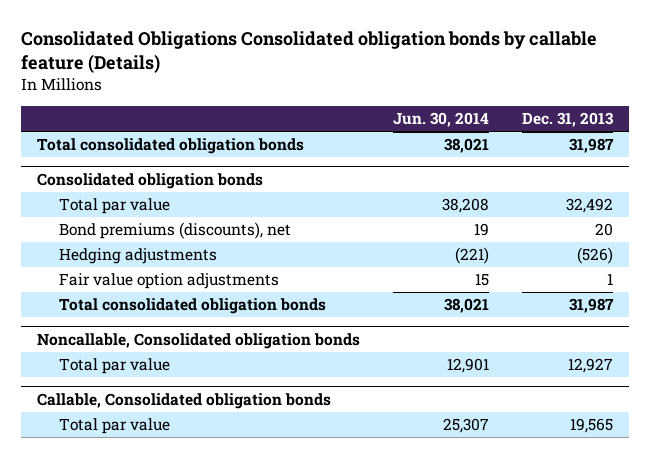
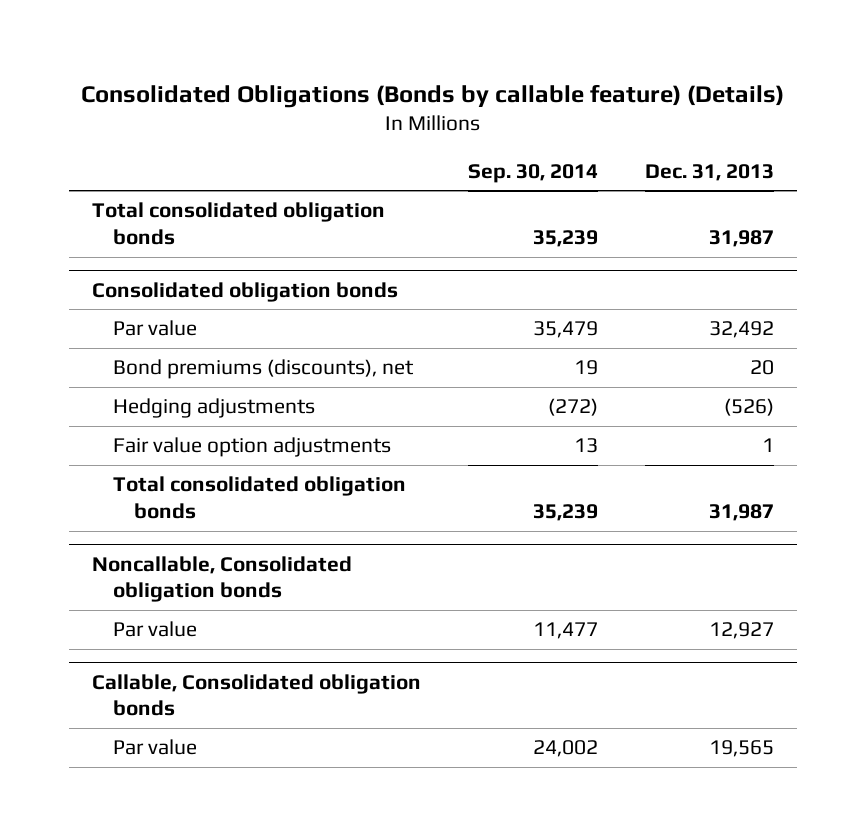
[21,31,598,74] Consolidated Obligations Consolidated obligation bonds by callable feature (Details) -> [81,83,785,108] Consolidated Obligations (Bonds by callable feature) (Details)
[393,112,490,128] Jun. 30, 2014 -> none
none -> [468,163,599,183] Sep. 30, 2014
[58,198,170,215] Total par value -> [112,320,197,337] Par value
[58,358,170,375] Total par value -> [112,621,197,638] Par value
[58,418,170,435] Total par value -> [112,739,197,756] Par value

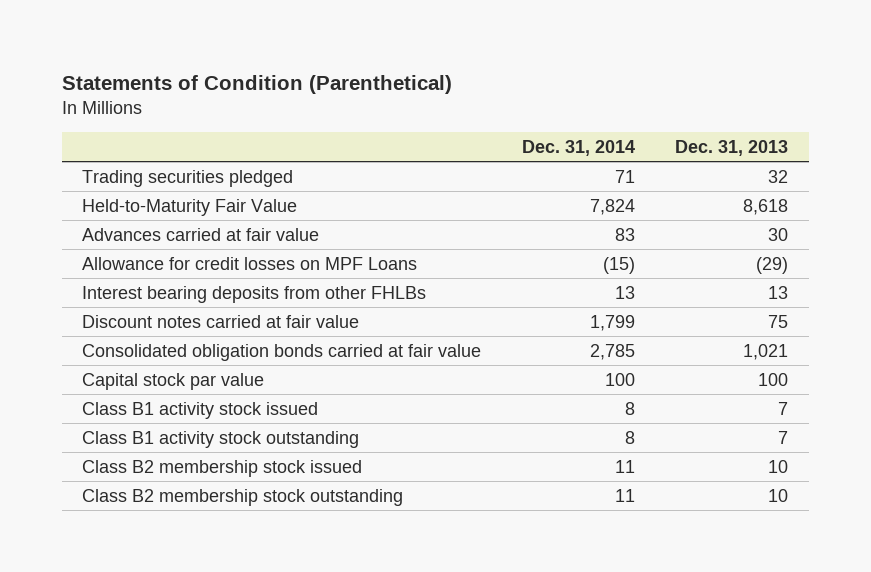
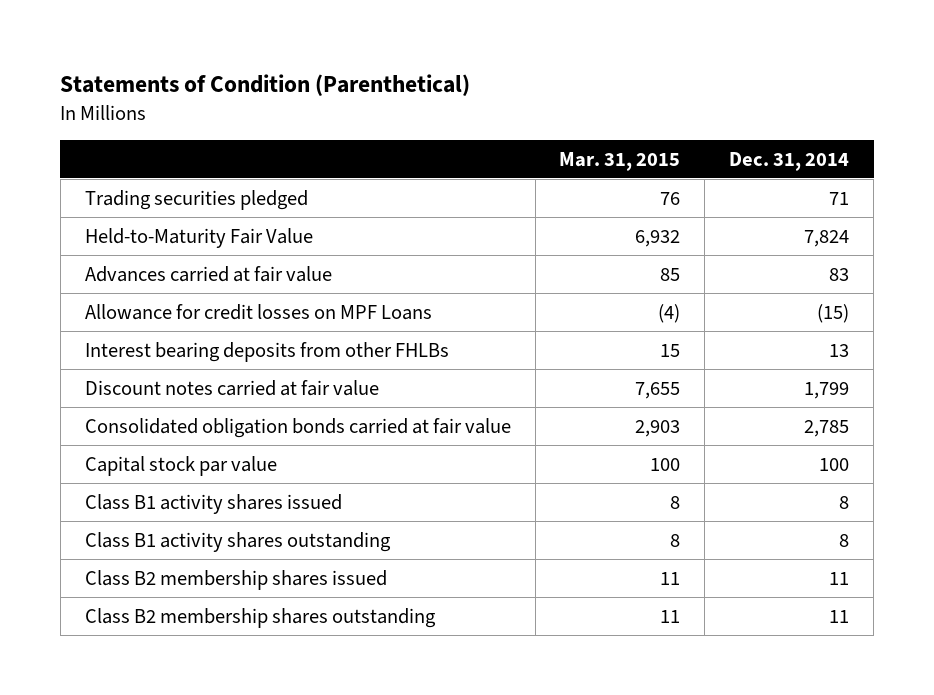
[675,139,789,156] Dec. 31, 2013 -> none
none -> [559,151,681,171] Mar. 31, 2015
[82,401,319,419] Class B1 activity stock issued -> [84,493,342,514] Class B1 activity shares issued
[82,430,360,448] Class B1 activity stock outstanding -> [84,531,391,552] Class B1 activity shares outstanding
[82,459,363,477] Class B2 membership stock issued -> [84,569,387,590] Class B2 membership shares issued
[82,488,404,506] Class B2 membership stock outstanding -> [84,607,436,628] Class B2 membership shares outstanding

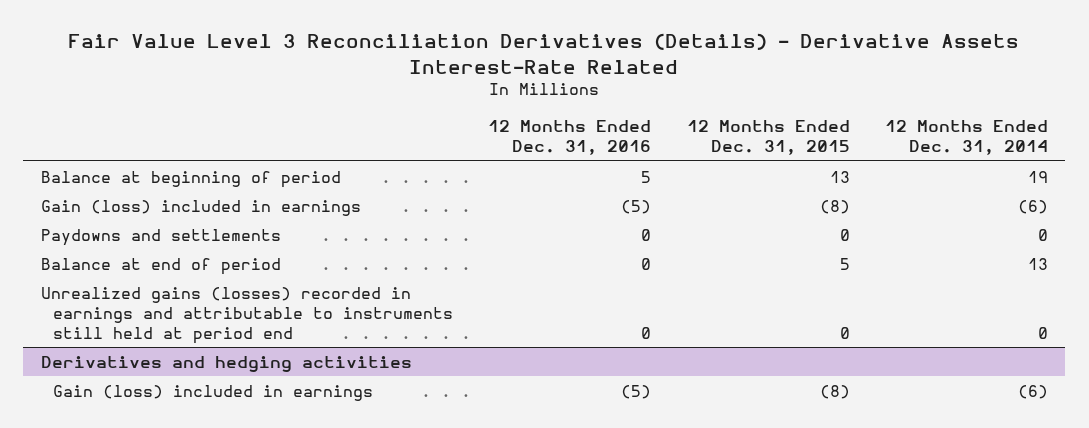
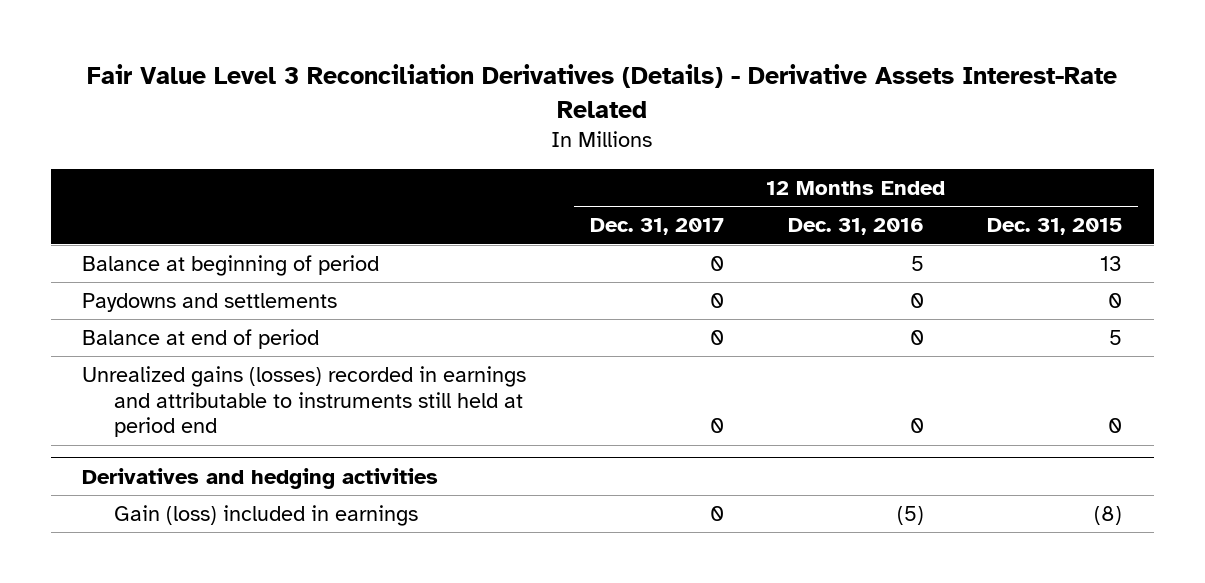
[884,120,1048,156] 12 Months Ended Dec. 31, 2014 -> none
none -> [590,218,725,236] Dec. 31, 2017
[40,199,361,216] Gain (loss) included in earnings -> none

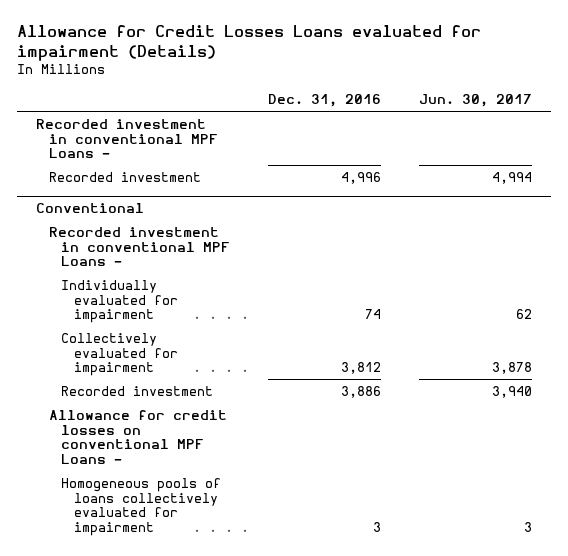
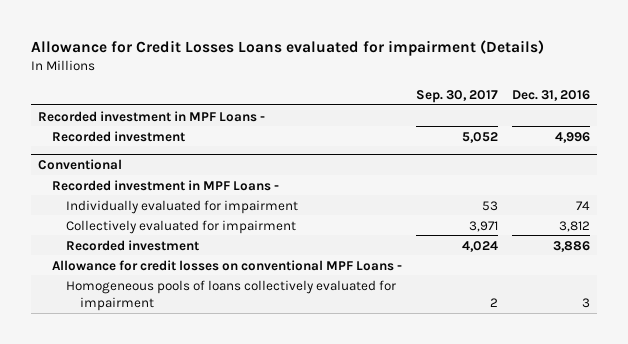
[418,94,532,108] Jun. 30, 2017 -> none
none -> [415,89,498,103] Sep. 30, 2017
[36,118,218,159] Recorded investment in conventional MPF Loans - -> [37,110,265,122] Recorded investment in MPF Loans -
[48,226,231,267] Recorded investment in conventional MPF Loans - -> [51,179,279,191] Recorded investment in MPF Loans -

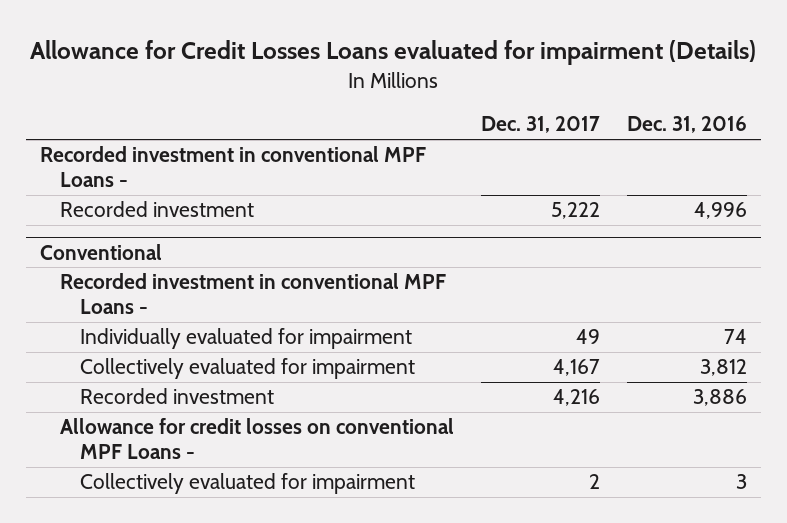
[415,89,498,103] Sep. 30, 2017 -> none
none -> [481,116,601,134] Dec. 31, 2017
[37,110,265,122] Recorded investment in MPF Loans - -> [39,146,426,188] Recorded investment in conventional MPF Loans -
[51,179,279,191] Recorded investment in MPF Loans - -> [59,273,446,315] Recorded investment in conventional MPF Loans -
[65,279,396,311] Homogeneous pools of loans collectively evaluated for impairment -> [79,473,415,495] Collectively evaluated for impairment

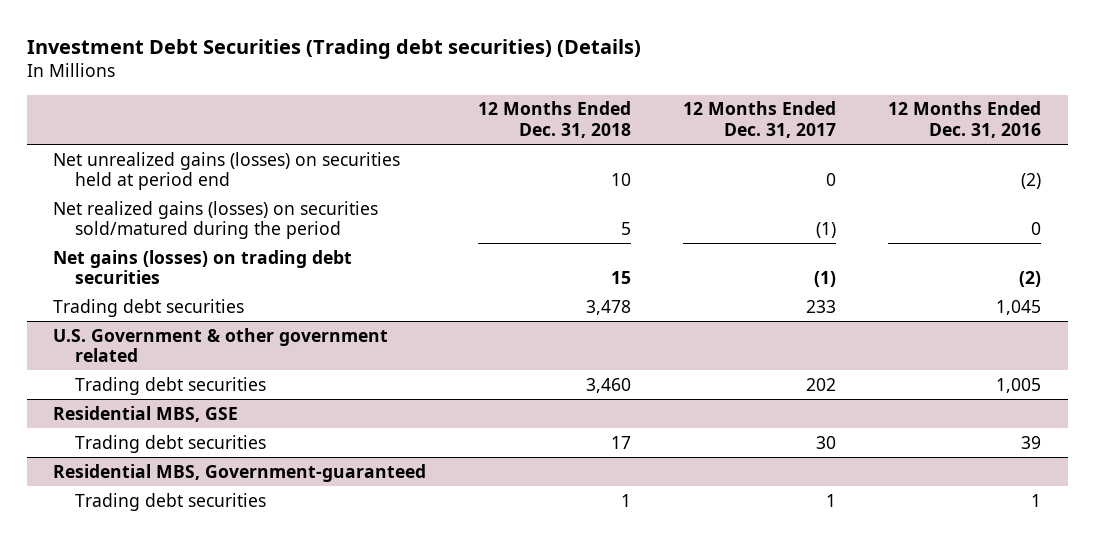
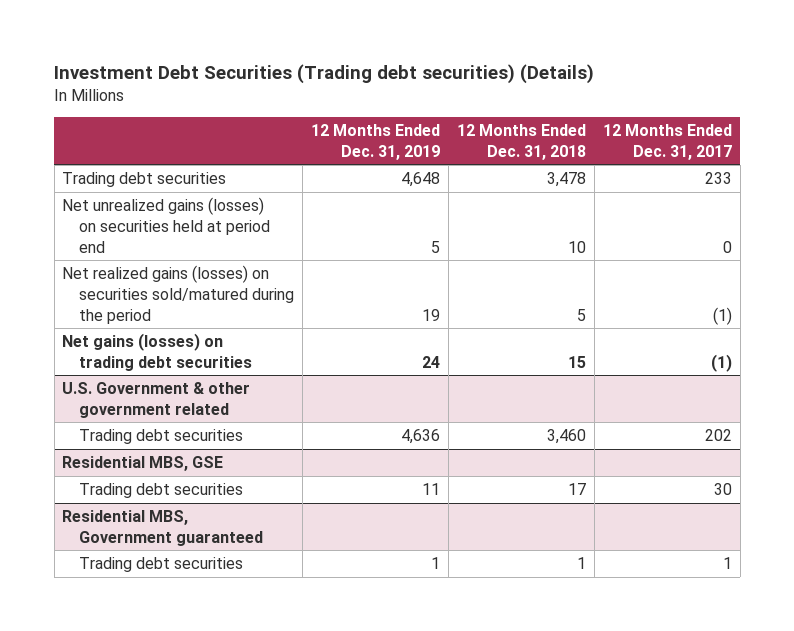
[888,101,1042,139] 12 Months Ended Dec. 31, 2016 -> none
none -> [311,123,441,160] 12 Months Ended Dec. 31, 2019
[52,298,244,317] Trading debt securities -> [62,172,227,188] Trading debt securities
[52,463,426,482] Residential MBS, Government-guaranteed -> [62,510,264,546] Residential MBS, Government guaranteed

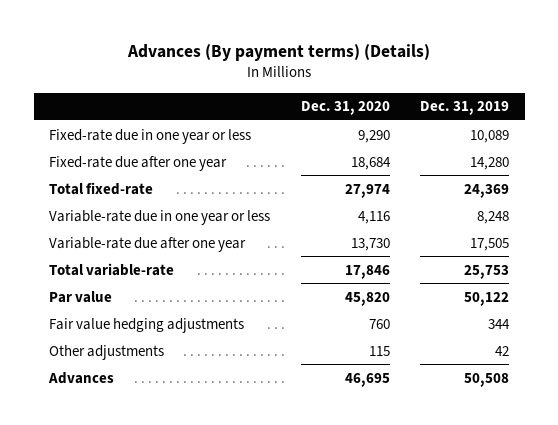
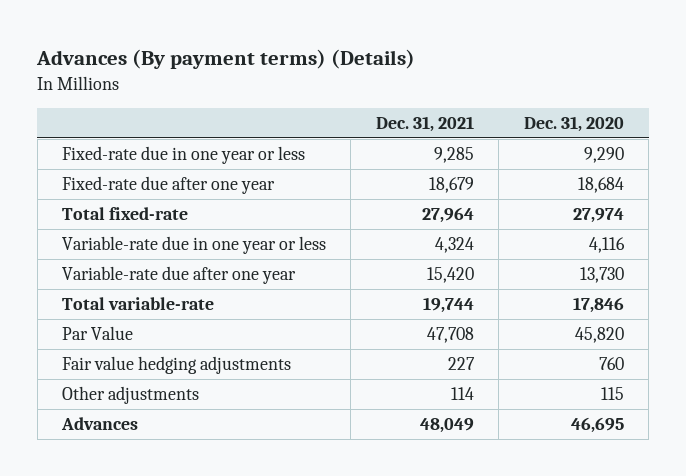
[420,101,510,116] Dec. 31, 2019 -> none
none -> [375,115,474,132] Dec. 31, 2021
[48,290,112,303] Par value -> [61,326,133,341] Par Value

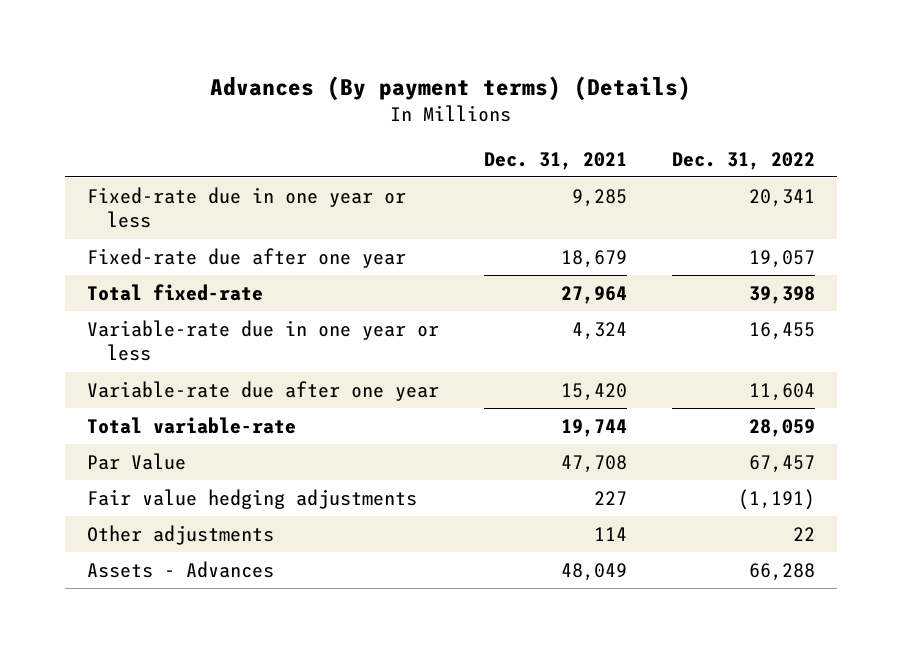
[523,115,624,132] Dec. 31, 2020 -> none
none -> [671,151,815,170] Dec. 31, 2022
[60,417,138,431] Advances -> [87,560,275,578] Assets - Advances

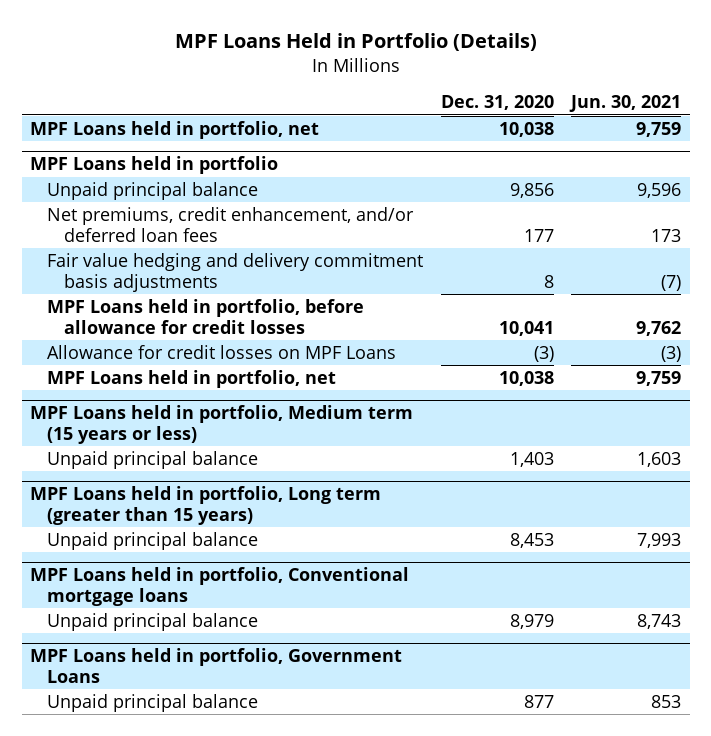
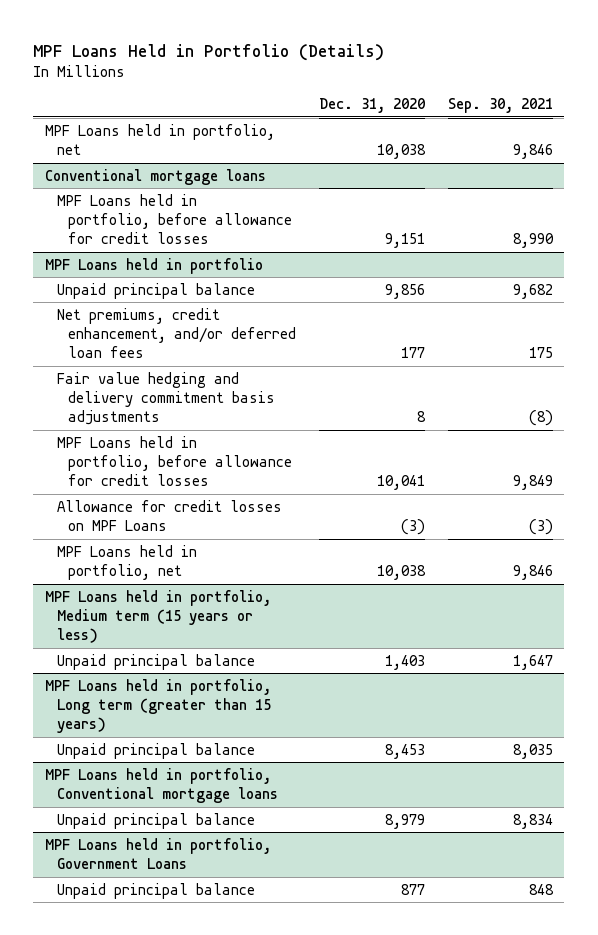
[569,95,682,113] Jun. 30, 2021 -> none
none -> [447,98,553,114] Sep. 30, 2021
none -> [44,168,266,185] Conventional mortgage loans
none -> [56,193,293,245] MPF Loans held in portfolio, before allowance for credit losses

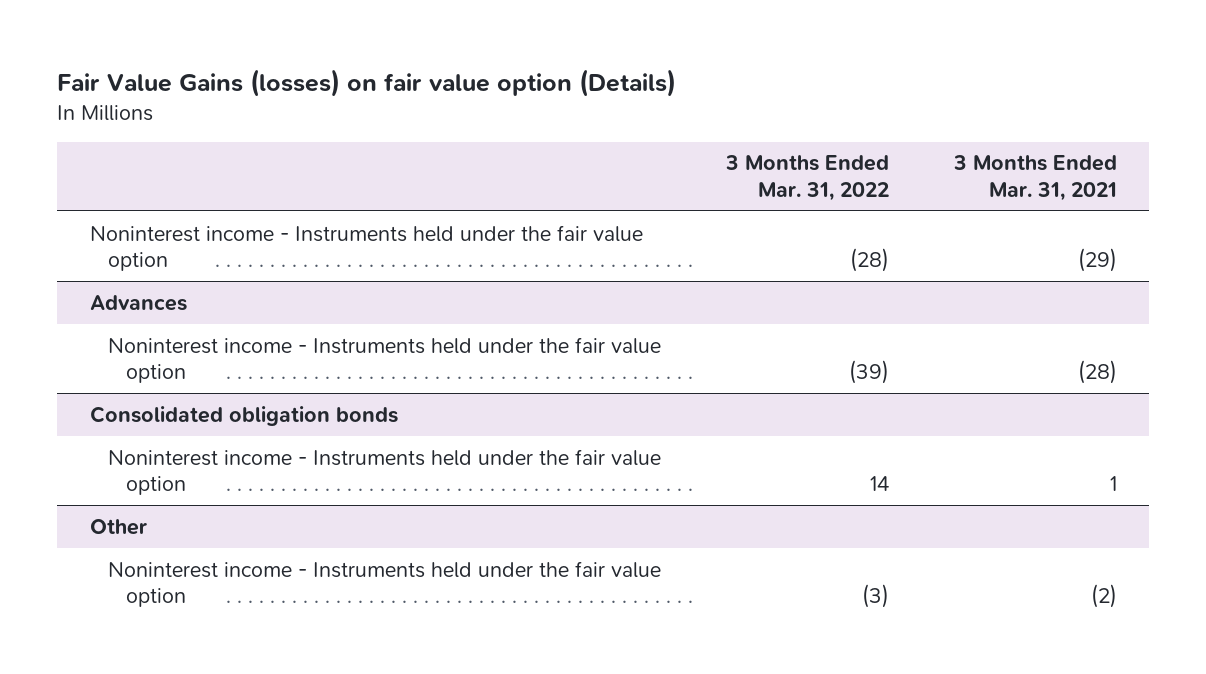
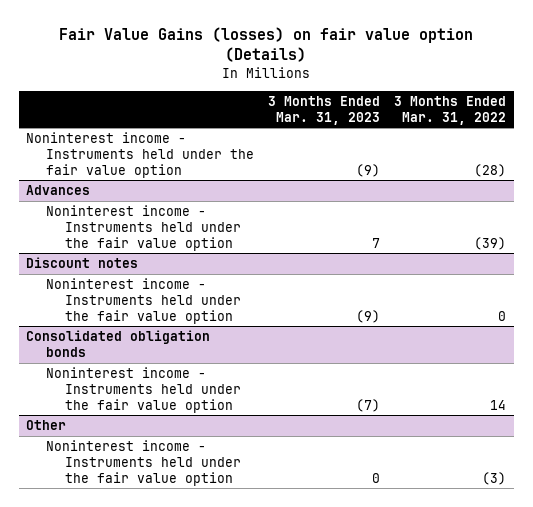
[952,155,1117,201] 3 Months Ended Mar. 31, 2021 -> none
none -> [268,96,381,125] 3 Months Ended Mar. 31, 2023
none -> [26,257,139,269] Discount notes
none -> [45,278,241,324] Noninterest income - Instruments held under the fair value option

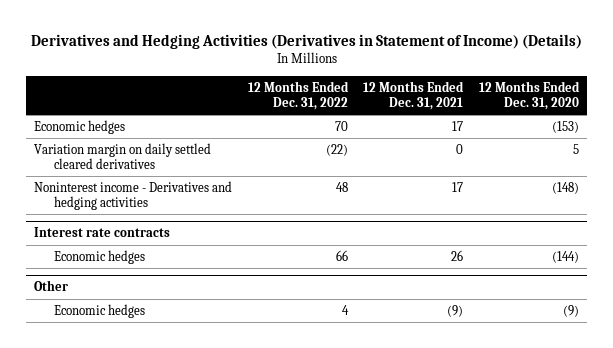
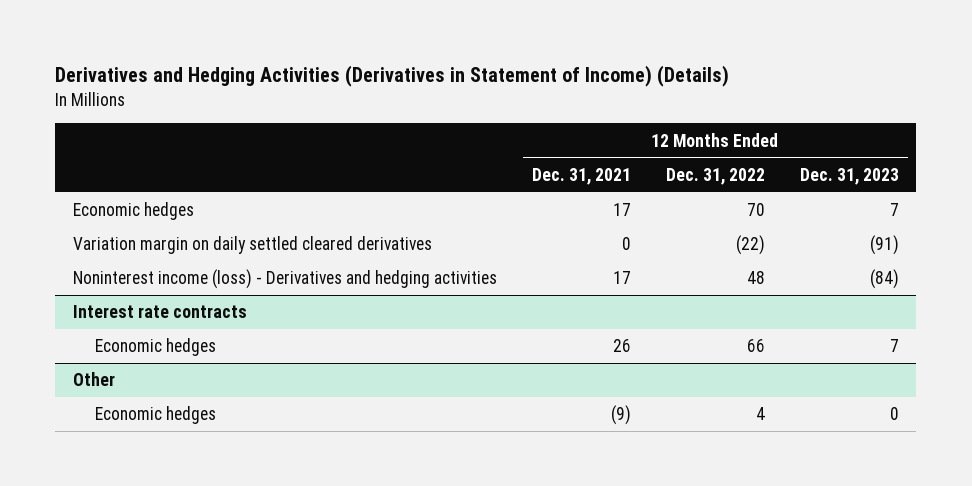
[479,80,581,110] 12 Months Ended Dec. 31, 2020 -> none
none -> [799,167,899,185] Dec. 31, 2023
[34,180,233,210] Noninterest income - Derivatives and hedging activities -> [72,269,497,290] Noninterest income (loss) - Derivatives and hedging activities

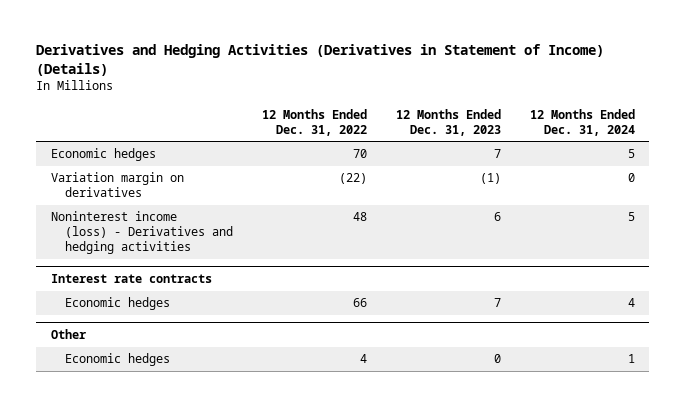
[531,167,631,185] Dec. 31, 2021 -> none
none -> [530,108,636,136] 12 Months Ended Dec. 31, 2024
[72,236,432,255] Variation margin on daily settled cleared derivatives -> [50,172,184,198] Variation margin on derivatives
[869,235,899,256] (91) -> [480,173,502,185] (1)
[869,269,899,290] (84) -> [494,212,502,222] 6

